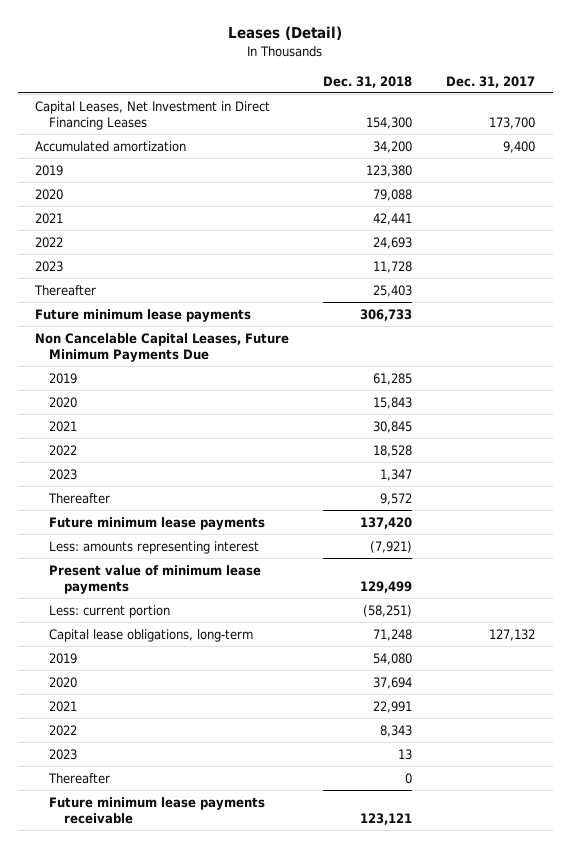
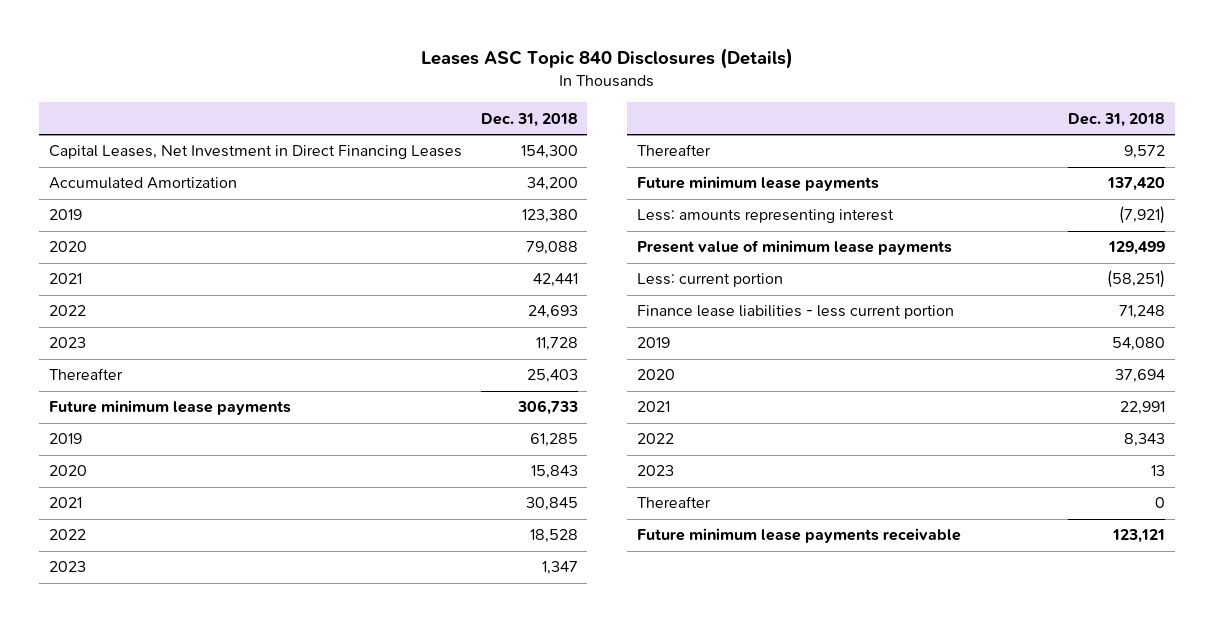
[228,26,343,41] Leases (Detail) -> [421,48,794,70] Leases ASC Topic 840 Disclosures (Details)
[446,75,536,88] Dec. 31, 2017 -> none
[35,140,187,152] Accumulated amortization -> [48,177,237,190] Accumulated Amortization
[35,332,290,362] Non Cancelable Capital Leases, Future Minimum Payments Due -> none
[49,628,254,642] Capital lease obligations, long-term -> [636,305,954,320] Finance lease liabilities - less current portion

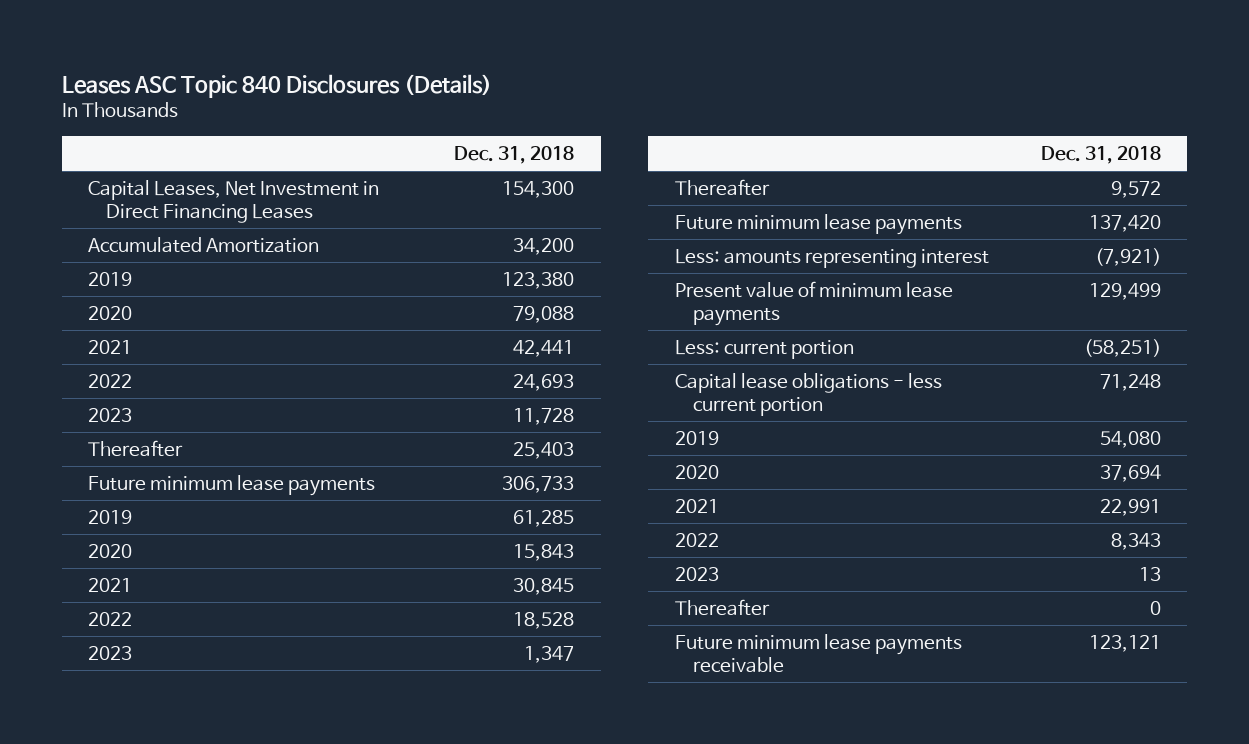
[636,305,954,320] Finance lease liabilities - less current portion -> [674,372,942,417] Capital lease obligations - less current portion

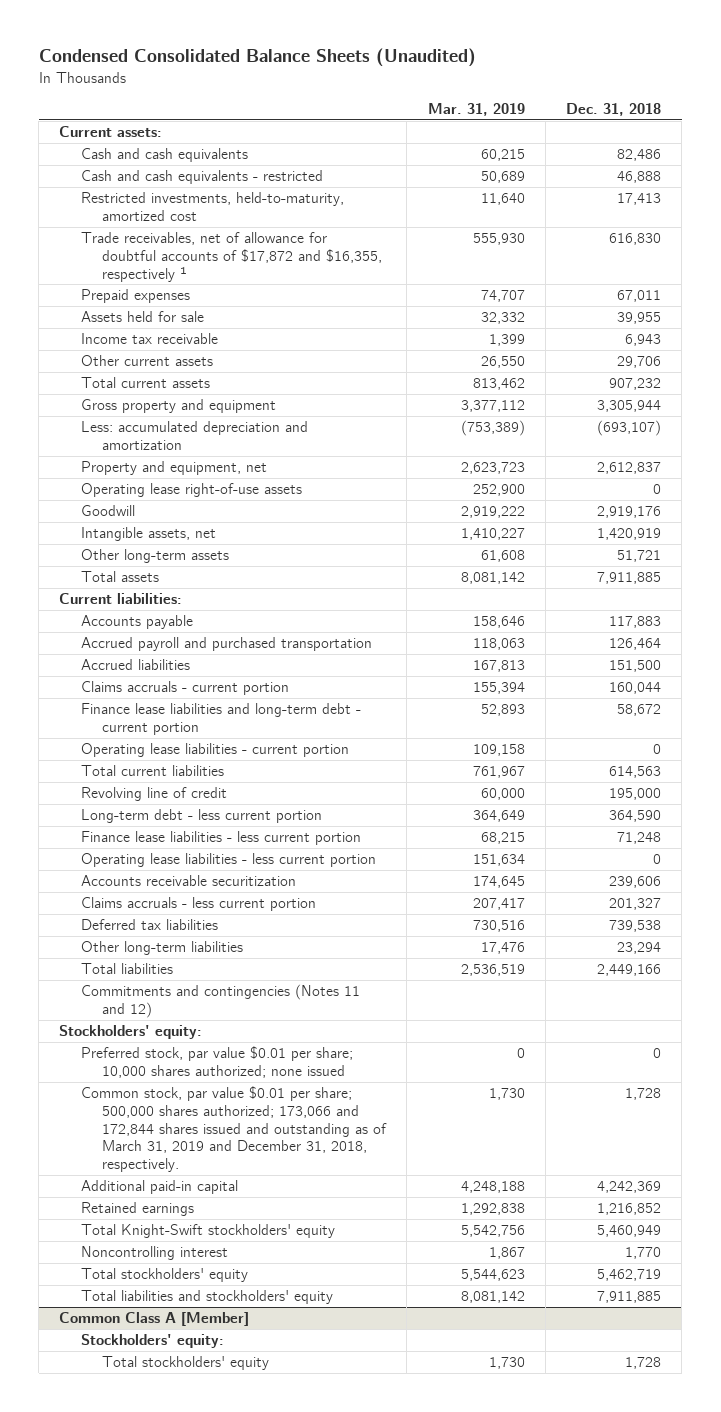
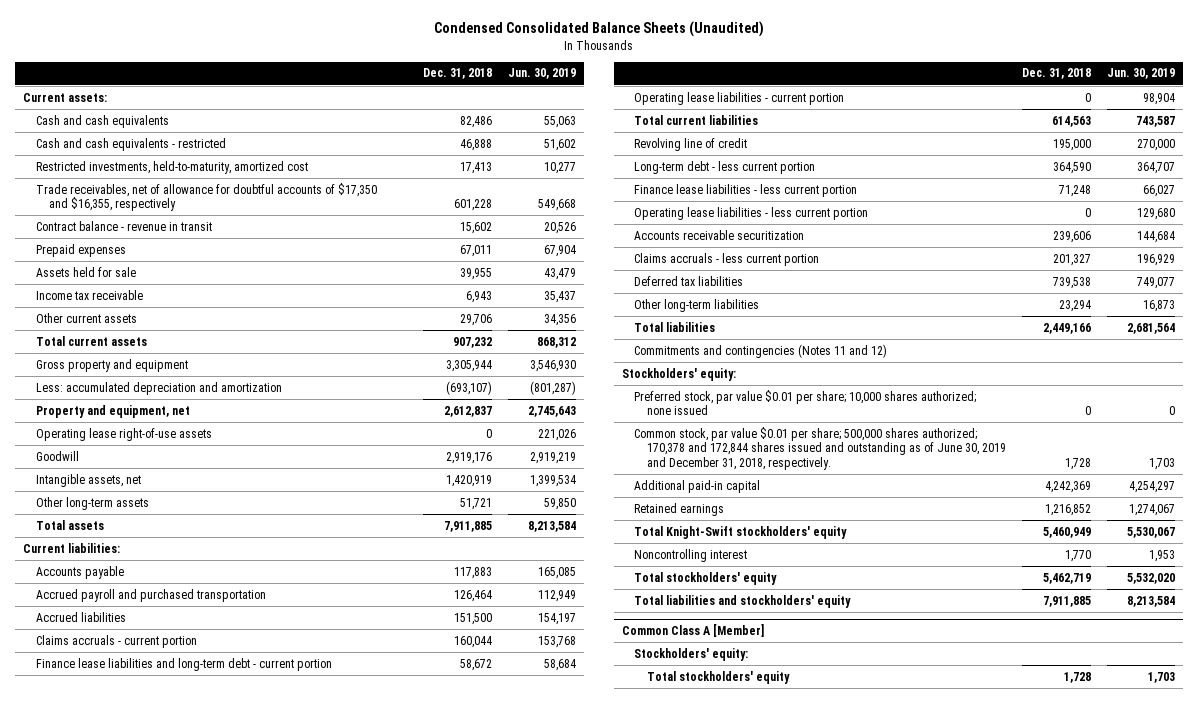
[427,103,525,117] Mar. 31, 2019 -> none
none -> [507,68,576,80] Jun. 30, 2019
[80,232,383,282] Trade receivables, net of allowance for doubtful accounts of $17,872 and $16,355, respectively ¹ -> [35,182,377,212] Trade receivables, net of allowance for doubtful accounts of $17,350 and $16,355, respectively
[609,233,662,246] 616,830 -> [454,199,493,212] 601,228
none -> [35,220,212,231] Contract balance - revenue in transit
[80,1086,388,1173] Common stock, par value $0.01 per share; 500,000 shares authorized; 173,066 and 172,844 shares issued and outstanding as of March 31, 2019 and December 31, 2018, respectively. -> [634,426,1007,470] Common stock, par value $0.01 per share; 500,000 shares authorized; 170,378 and 172,844 shares issued and outstanding as of June 30, 2019 and December 31, 2018, respectively.

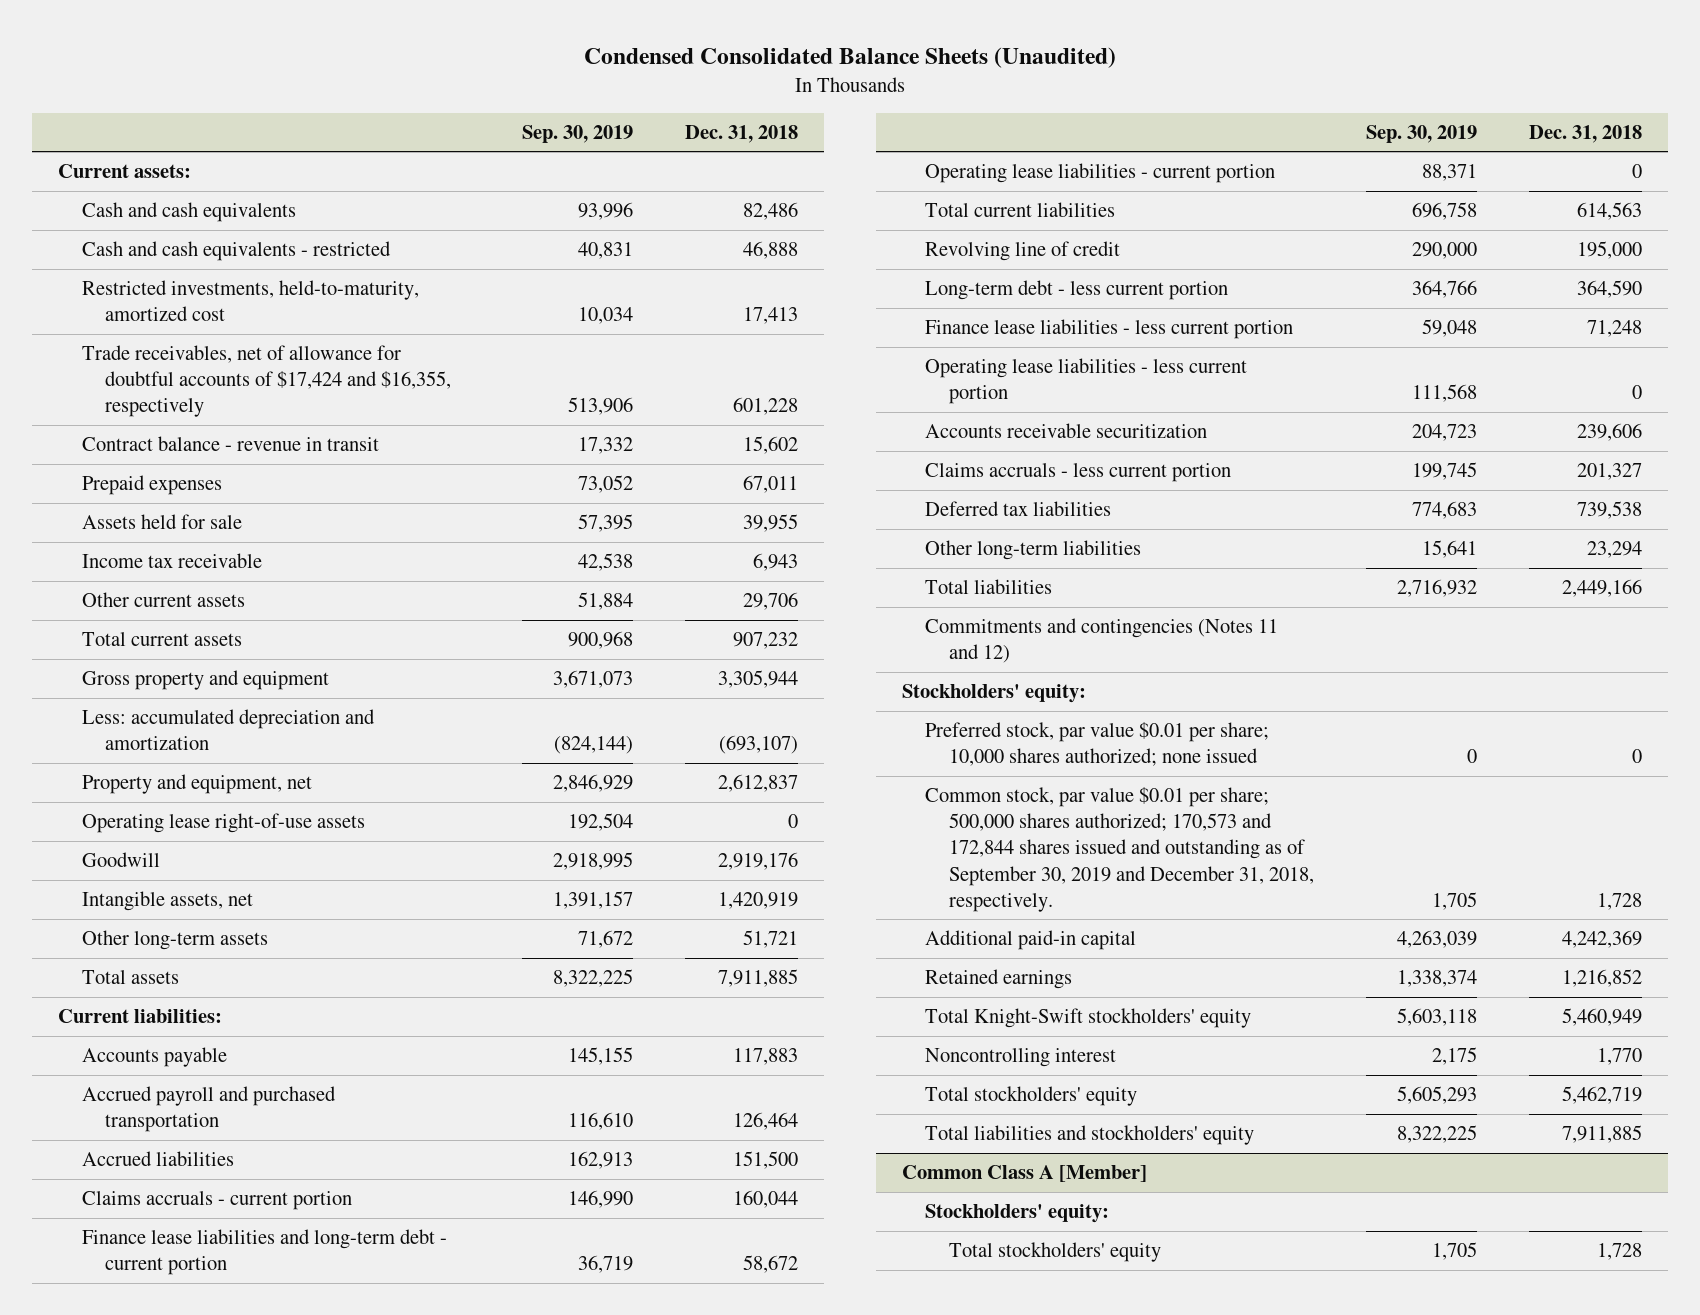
[507,68,576,80] Jun. 30, 2019 -> none
none -> [522,124,634,143] Sep. 30, 2019
[35,182,377,212] Trade receivables, net of allowance for doubtful accounts of $17,350 and $16,355, respectively -> [81,345,452,418] Trade receivables, net of allowance for doubtful accounts of $17,424 and $16,355, respectively
[634,426,1007,470] Common stock, par value $0.01 per share; 500,000 shares authorized; 170,378 and 172,844 shares issued and outstanding as of June 30, 2019 and December 31, 2018, respectively. -> [925,787,1314,912] Common stock, par value $0.01 per share; 500,000 shares authorized; 170,573 and 172,844 shares issued and outstanding as of September 30, 2019 and December 31, 2018, respectively.

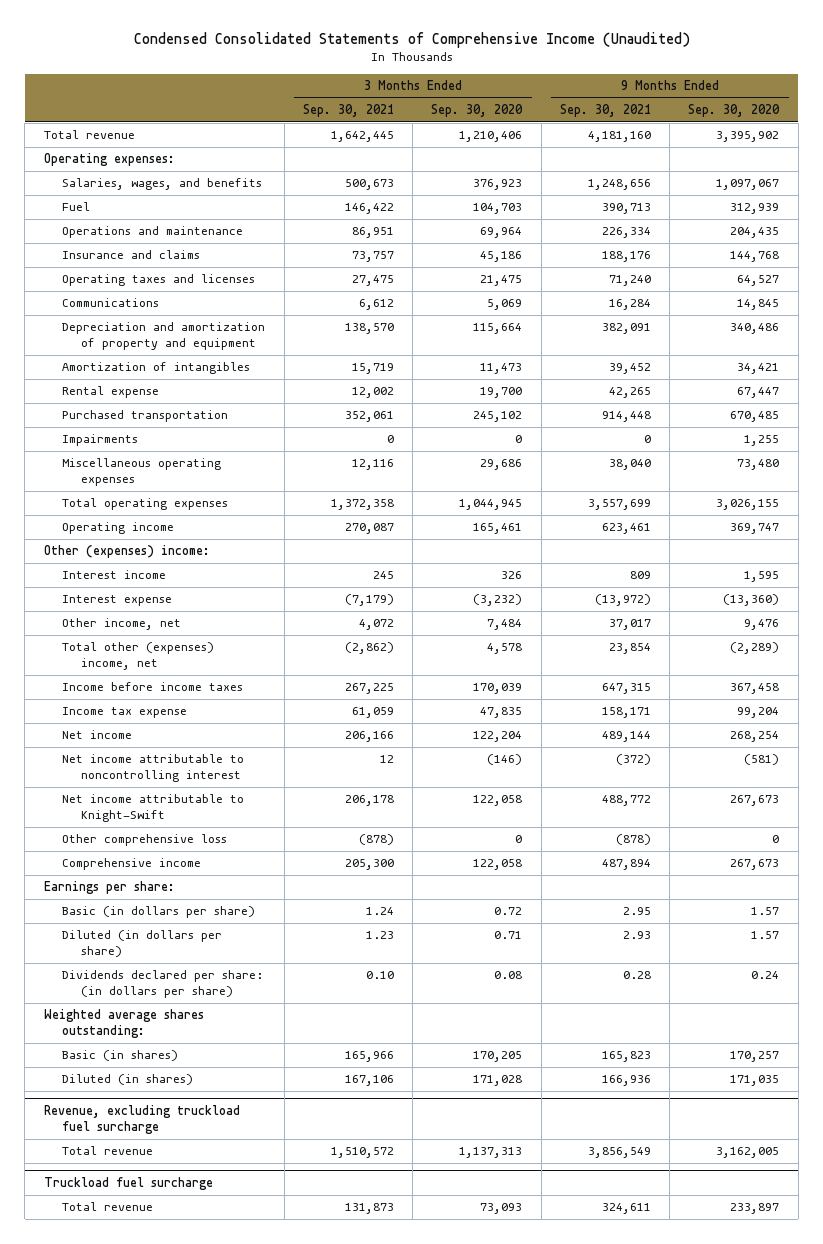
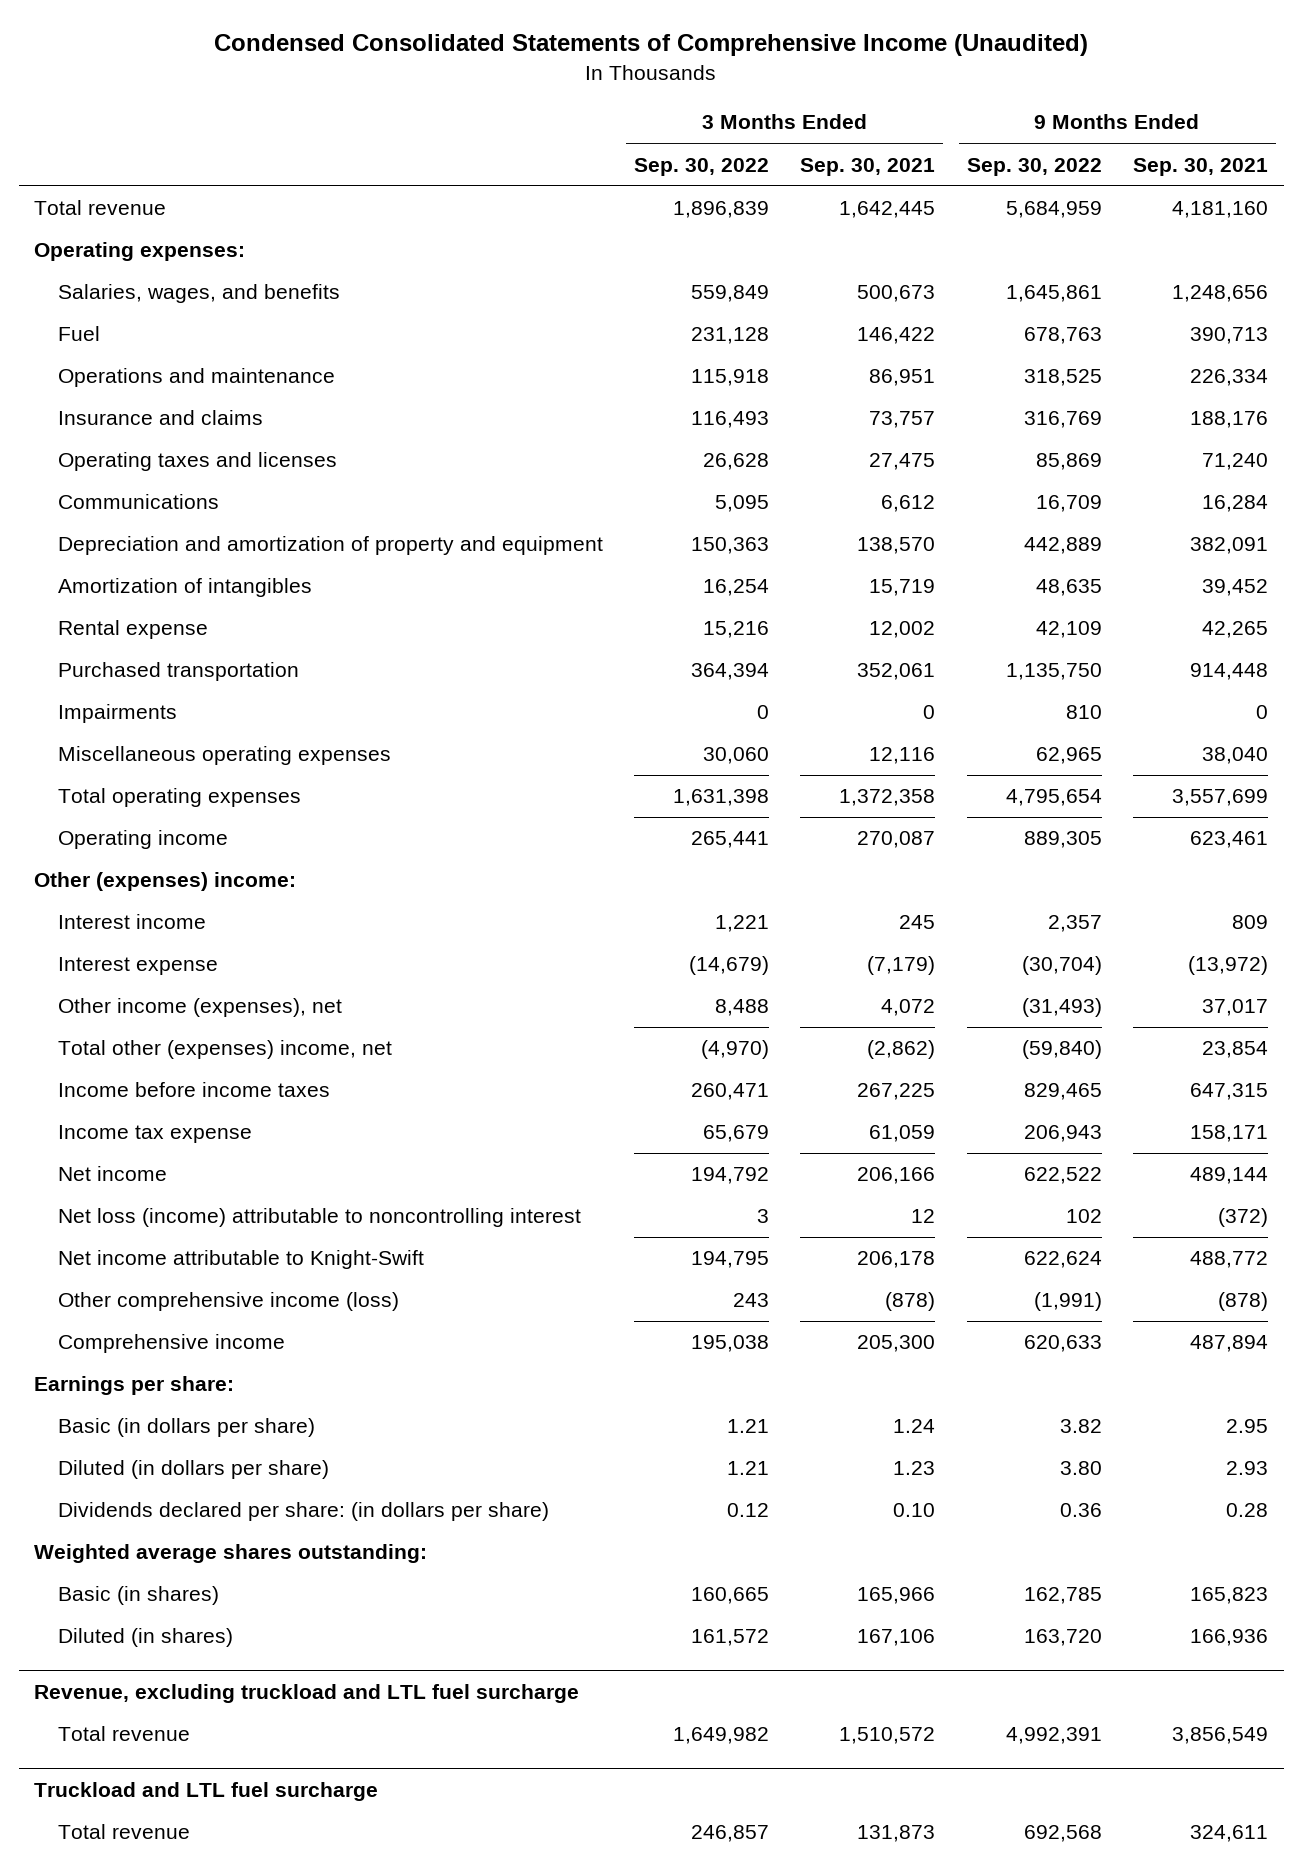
[431,104,524,118] Sep. 30, 2020 -> none
[688,104,781,118] Sep. 30, 2020 -> none
none -> [633,157,769,176] Sep. 30, 2022
none -> [966,157,1102,176] Sep. 30, 2022
[62,618,182,631] Other income, net -> [57,998,342,1018] Other income (expenses), net
[62,754,245,783] Net income attributable to noncontrolling interest -> [57,1208,581,1228] Net loss (income) attributable to noncontrolling interest
[62,834,228,847] Other comprehensive loss -> [57,1292,399,1312] Other comprehensive income (loss)
[43,1105,240,1134] Revenue, excluding truckload fuel surcharge -> [34,1683,580,1703] Revenue, excluding truckload and LTL fuel surcharge
[43,1177,213,1191] Truckload fuel surcharge -> [34,1781,379,1801] Truckload and LTL fuel surcharge

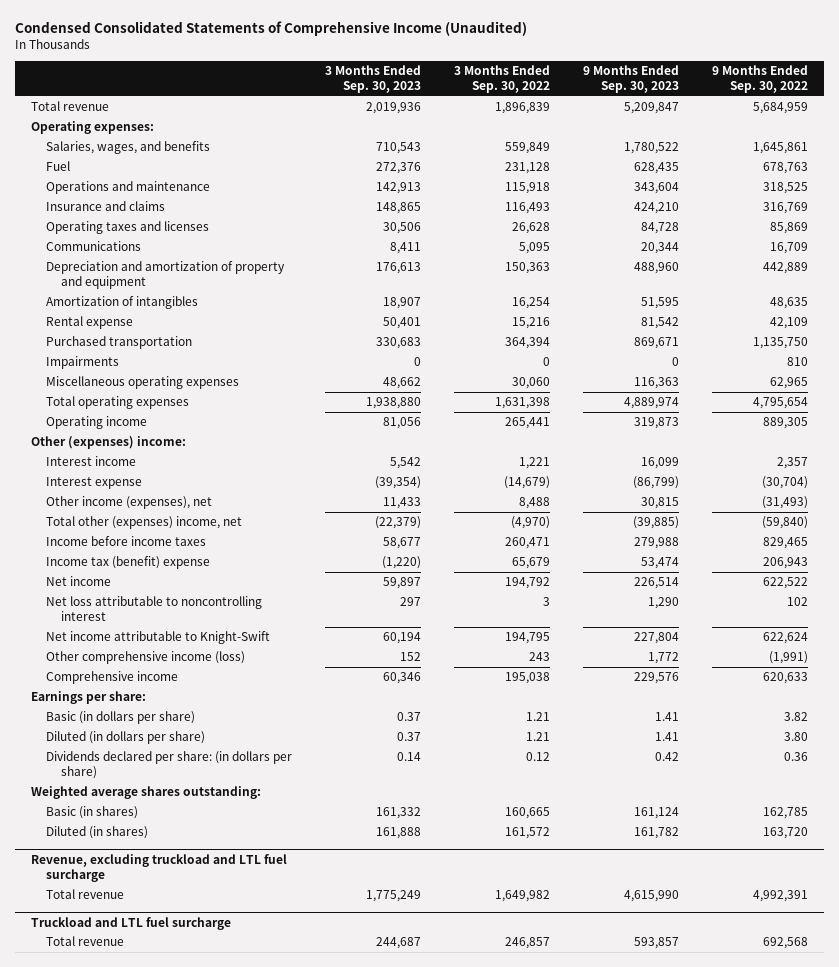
[800,157,936,176] Sep. 30, 2021 -> none
[1132,157,1268,176] Sep. 30, 2021 -> none
none -> [324,65,421,94] 3 Months Ended Sep. 30, 2023
none -> [582,65,679,94] 9 Months Ended Sep. 30, 2023
[57,1125,252,1144] Income tax expense -> [46,556,211,570] Income tax (benefit) expense
[57,1208,581,1228] Net loss (income) attributable to noncontrolling interest -> [46,596,263,622] Net loss attributable to noncontrolling interest

